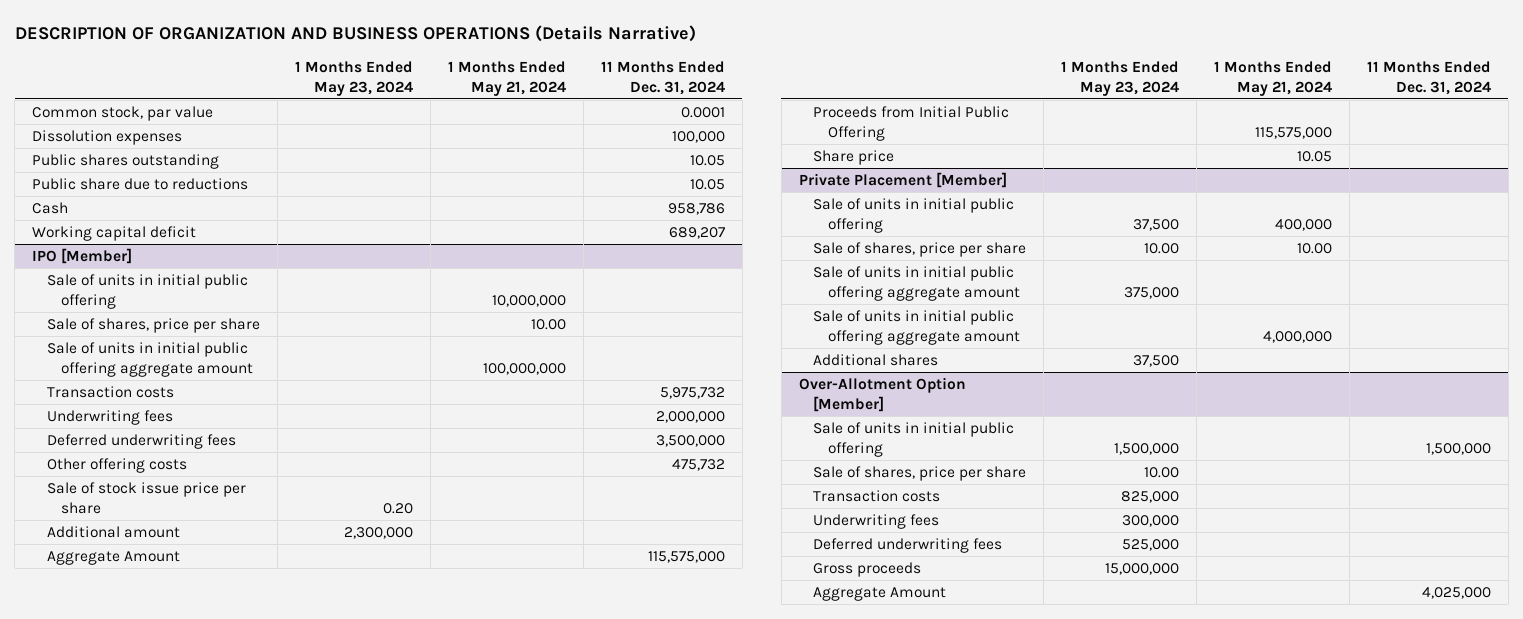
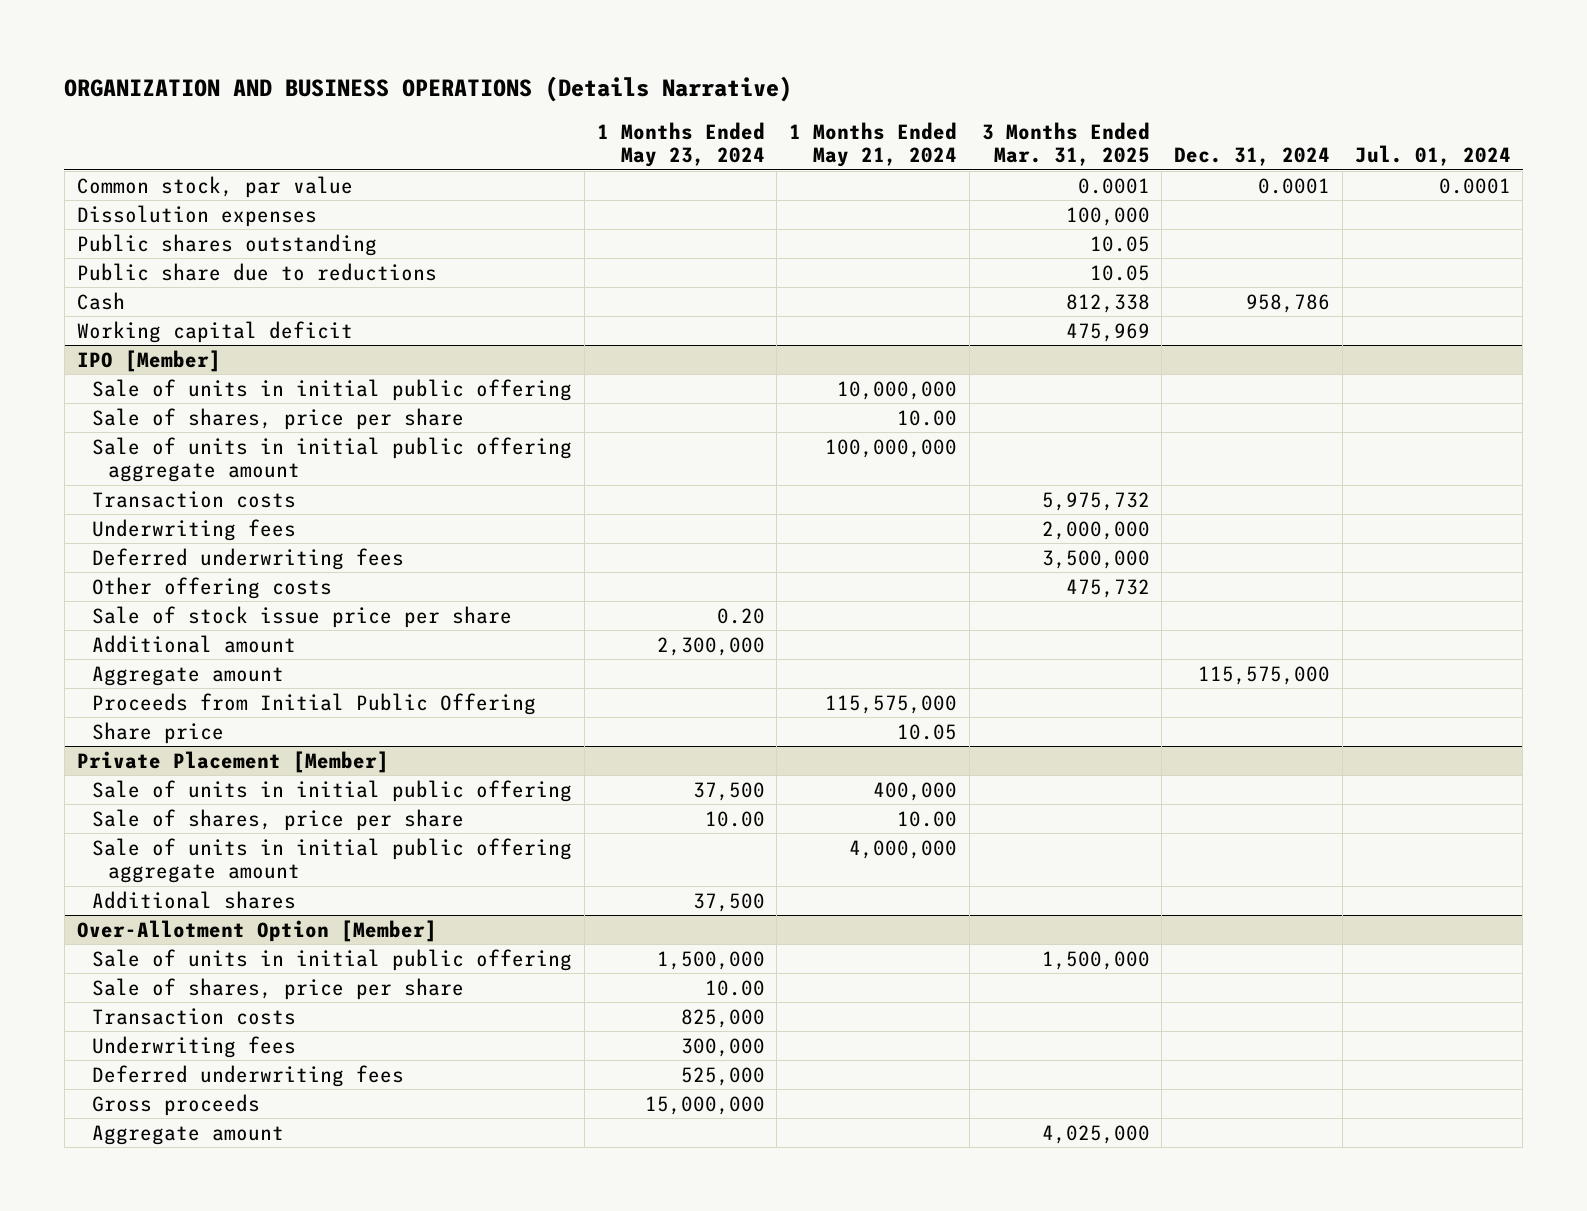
[14,24,696,42] DESCRIPTION OF ORGANIZATION AND BUSINESS OPERATIONS (Details Narrative) -> [64,76,793,103] ORGANIZATION AND BUSINESS OPERATIONS (Details Narrative)
[600,60,725,95] 11 Months Ended Dec. 31, 2024 -> none
none -> [981,121,1150,167] 3 Months Ended Mar. 31, 2025
none -> [1174,147,1331,167] Dec. 31, 2024
none -> [1354,145,1511,167] Jul. 01, 2024
[46,551,180,566] Aggregate Amount -> [92,665,285,686] Aggregate amount
[813,266,1020,301] Sale of units in initial public offering aggregate amount -> none
[813,587,947,602] Aggregate Amount -> [92,1124,285,1145] Aggregate amount

